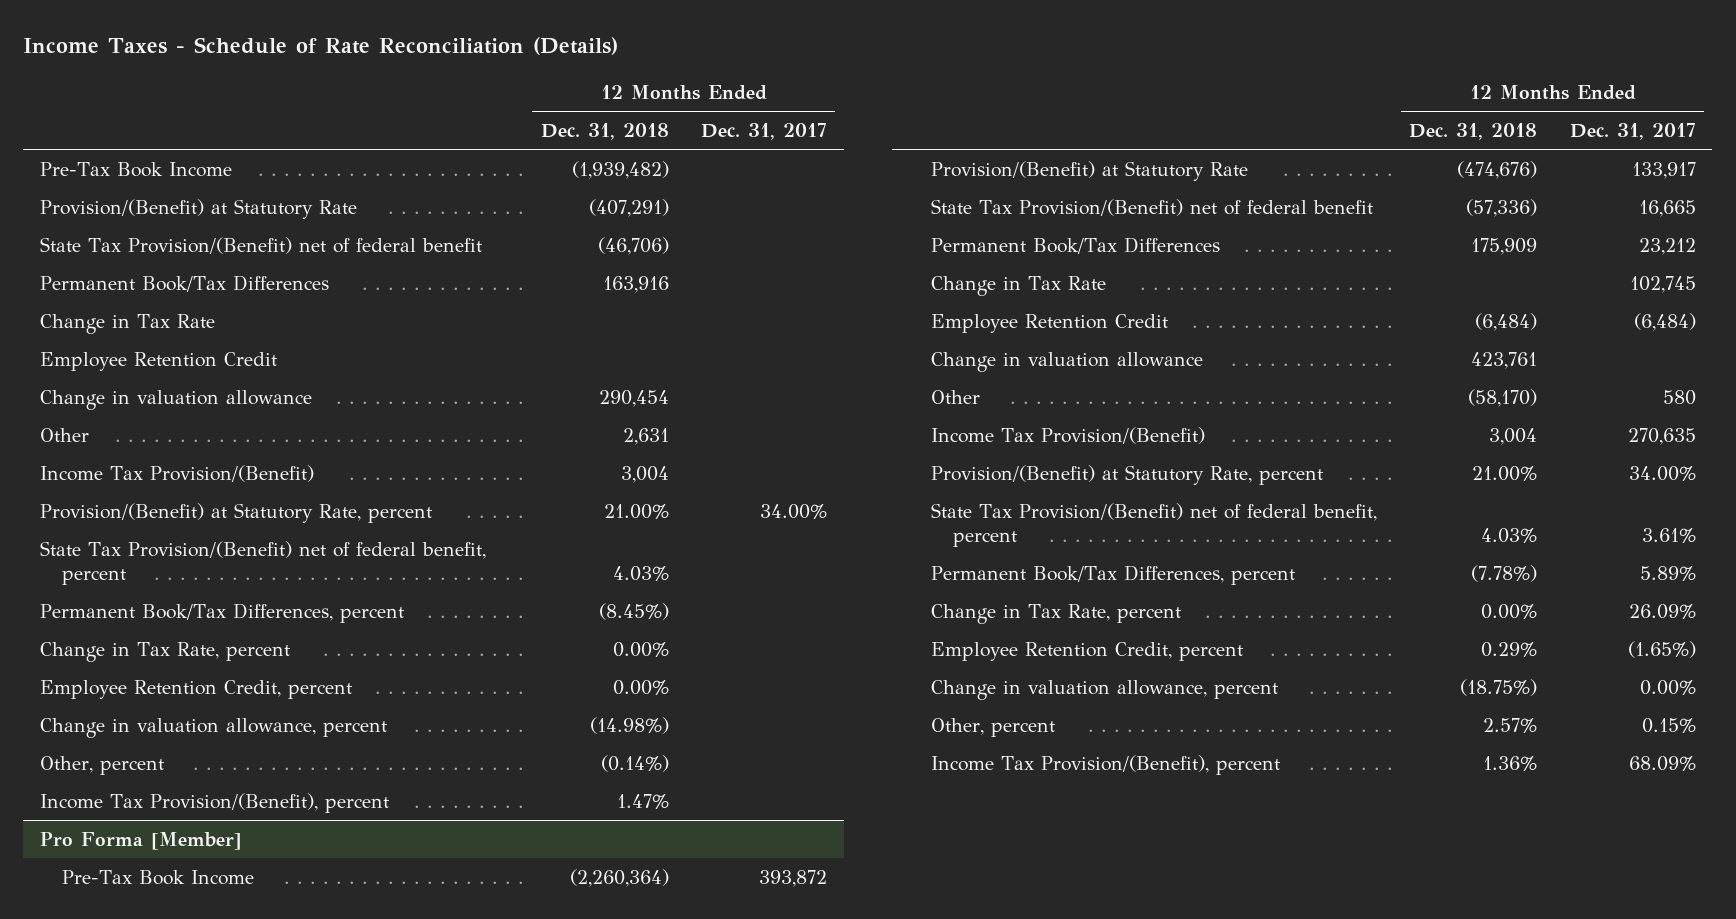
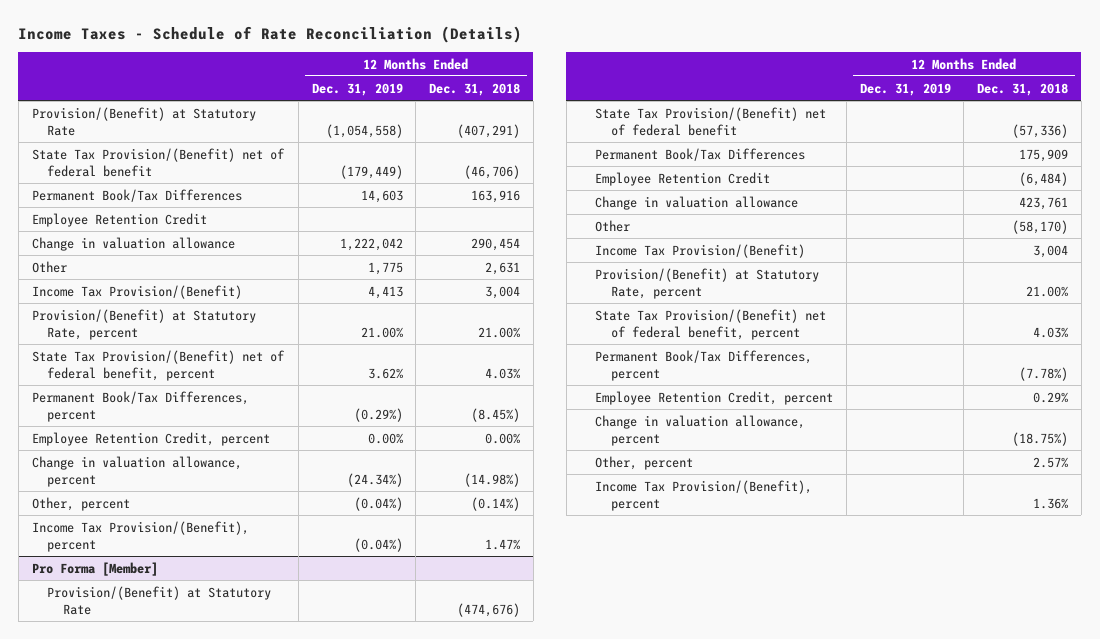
[701,122,828,140] Dec. 31, 2017 -> none
none -> [311,82,403,96] Dec. 31, 2019
[39,161,232,177] Pre-Tax Book Income -> none
[39,313,215,334] Change in Tax Rate -> none
[39,641,290,662] Change in Tax Rate, percent -> none
[62,869,255,885] Pre-Tax Book Income -> none
[930,275,1106,296] Change in Tax Rate -> none
[930,603,1181,624] Change in Tax Rate, percent -> none

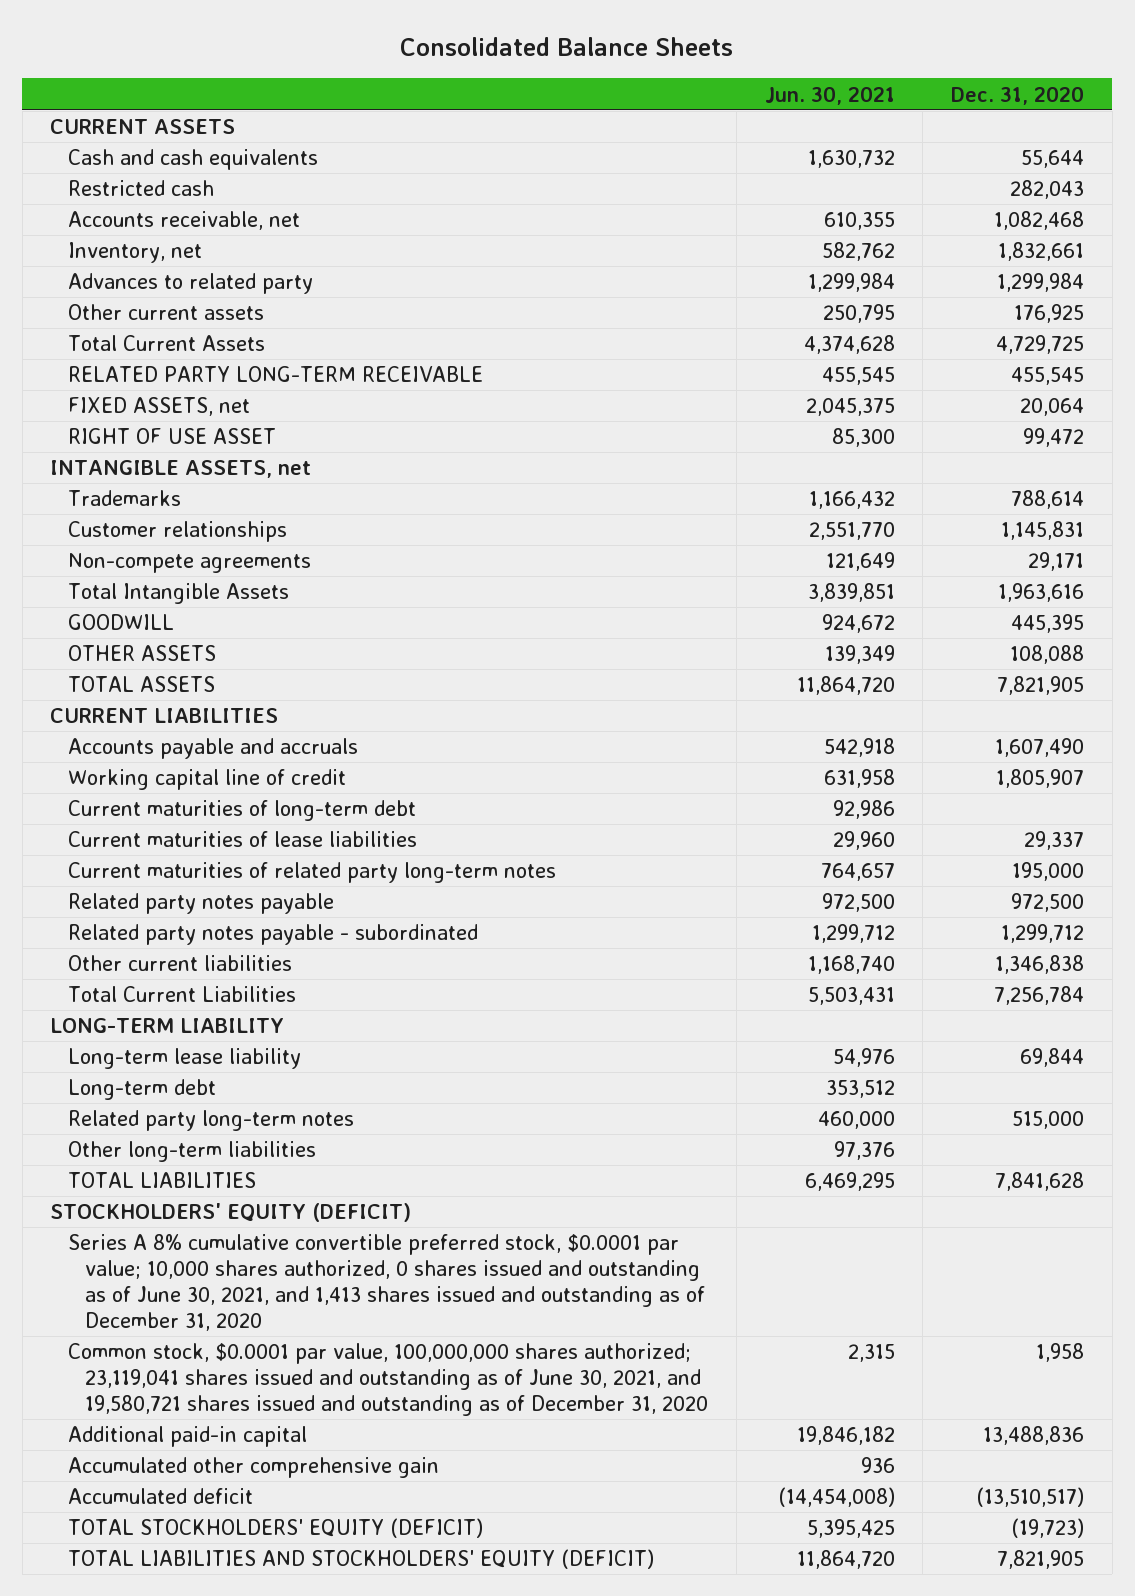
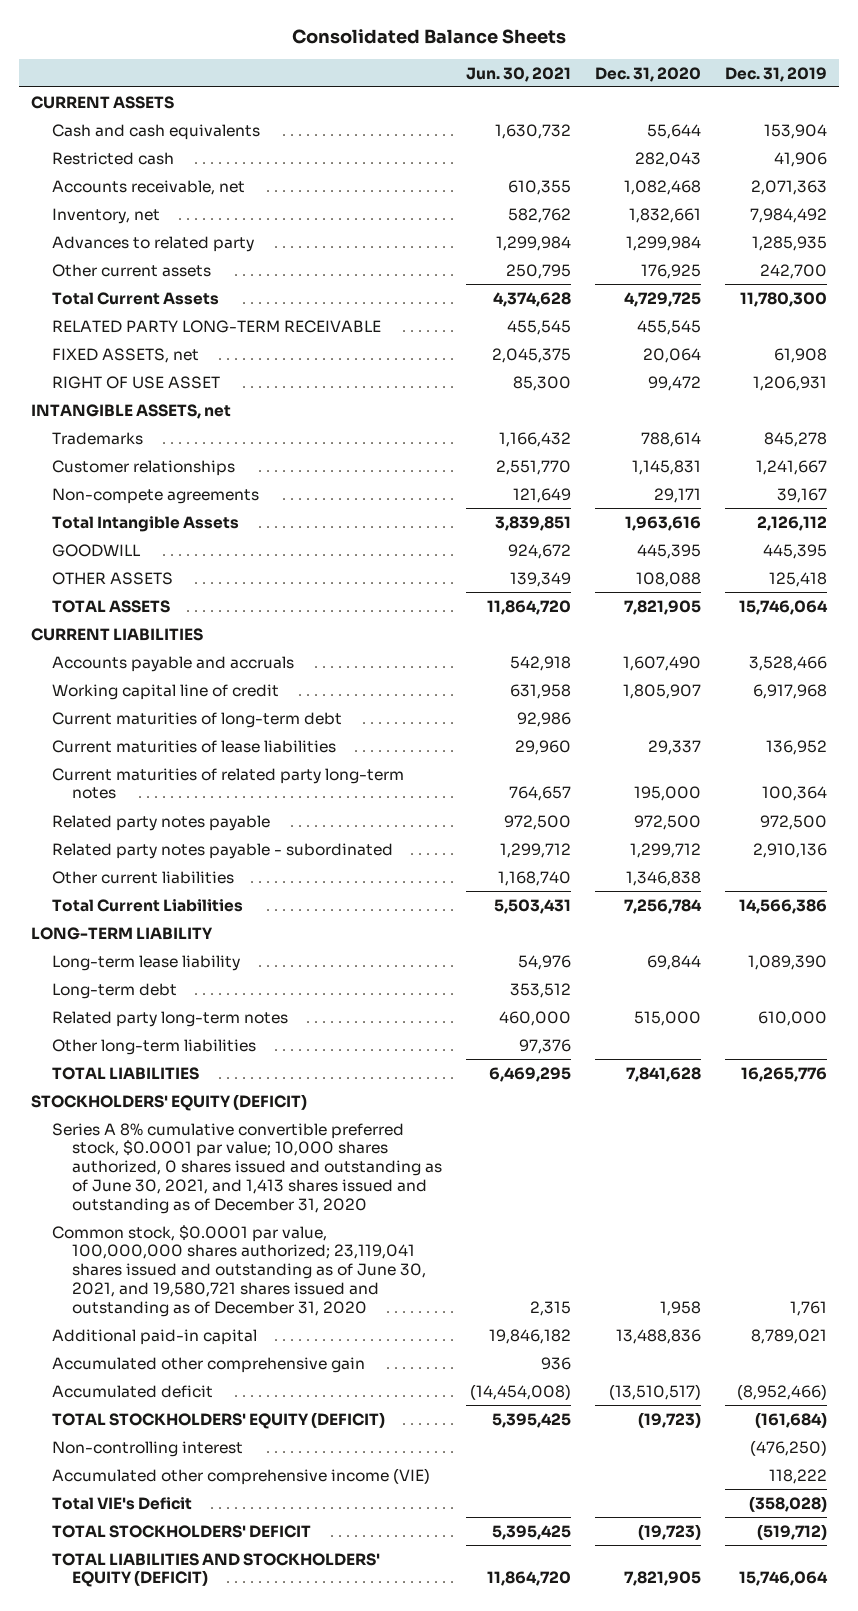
none -> [724,66,827,82] Dec. 31, 2019
none -> [51,1440,243,1457] Non-controlling interest
none -> [51,1467,430,1485] Accumulated other comprehensive income (VIE)
none -> [51,1496,192,1510] Total VIE's Deficit
none -> [51,1524,311,1538] TOTAL STOCKHOLDERS' DEFICIT

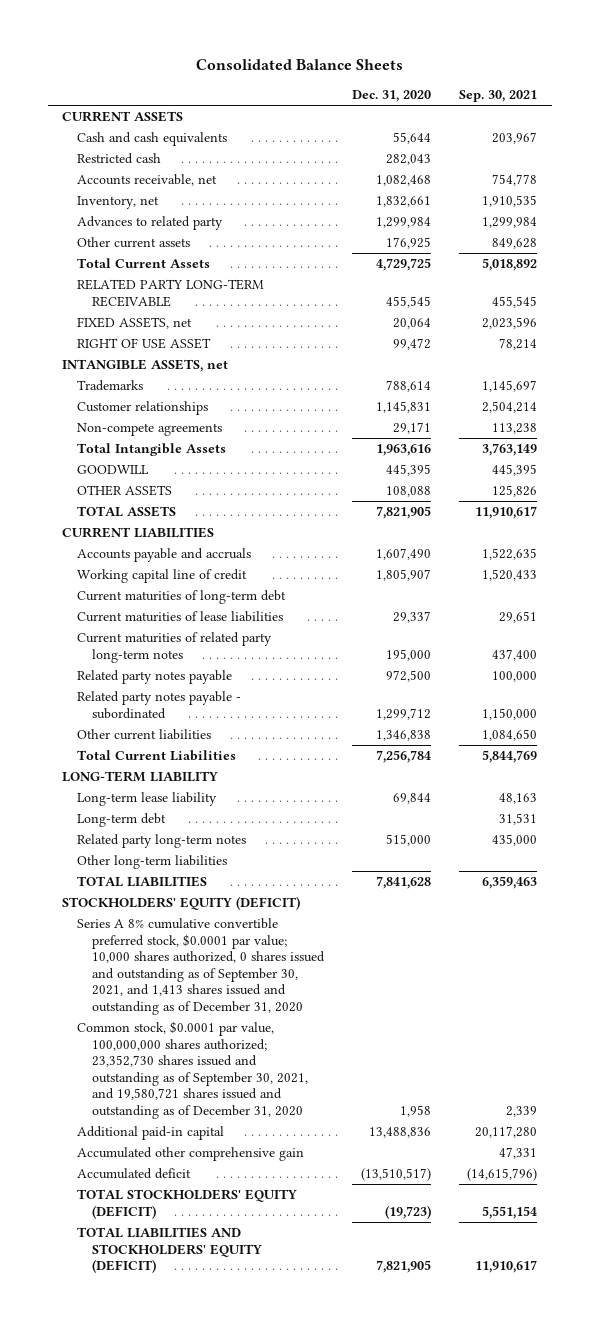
[466,66,572,82] Jun. 30, 2021 -> none
[724,66,827,82] Dec. 31, 2019 -> none
none -> [459,90,538,103] Sep. 30, 2021
[51,1122,443,1214] Series A 8% cumulative convertible preferred stock, $0.0001 par value; 10,000 shares authorized, 0 shares issued and outstanding as of June 30, 2021, and 1,413 shares issued and outstanding as of December 31, 2020 -> [77,918,325,1016] Series A 8% cumulative convertible preferred stock, $0.0001 par value; 10,000 shares authorized, 0 shares issued and outstanding as of September 30, 2021, and 1,413 shares issued and outstanding as of December 31, 2020
[51,1224,427,1317] Common stock, $0.0001 par value, 100,000,000 shares authorized; 23,119,041 shares issued and outstanding as of June 30, 2021, and 19,580,721 shares issued and outstanding as of December 31, 2020 -> [77,1021,308,1120] Common stock, $0.0001 par value, 100,000,000 shares authorized; 23,352,730 shares issued and outstanding as of September 30, 2021, and 19,580,721 shares issued and outstanding as of December 31, 2020
[51,1440,243,1457] Non-controlling interest -> none
[51,1467,430,1485] Accumulated other comprehensive income (VIE) -> none
[51,1496,192,1510] Total VIE's Deficit -> none
[51,1524,311,1538] TOTAL STOCKHOLDERS' DEFICIT -> none

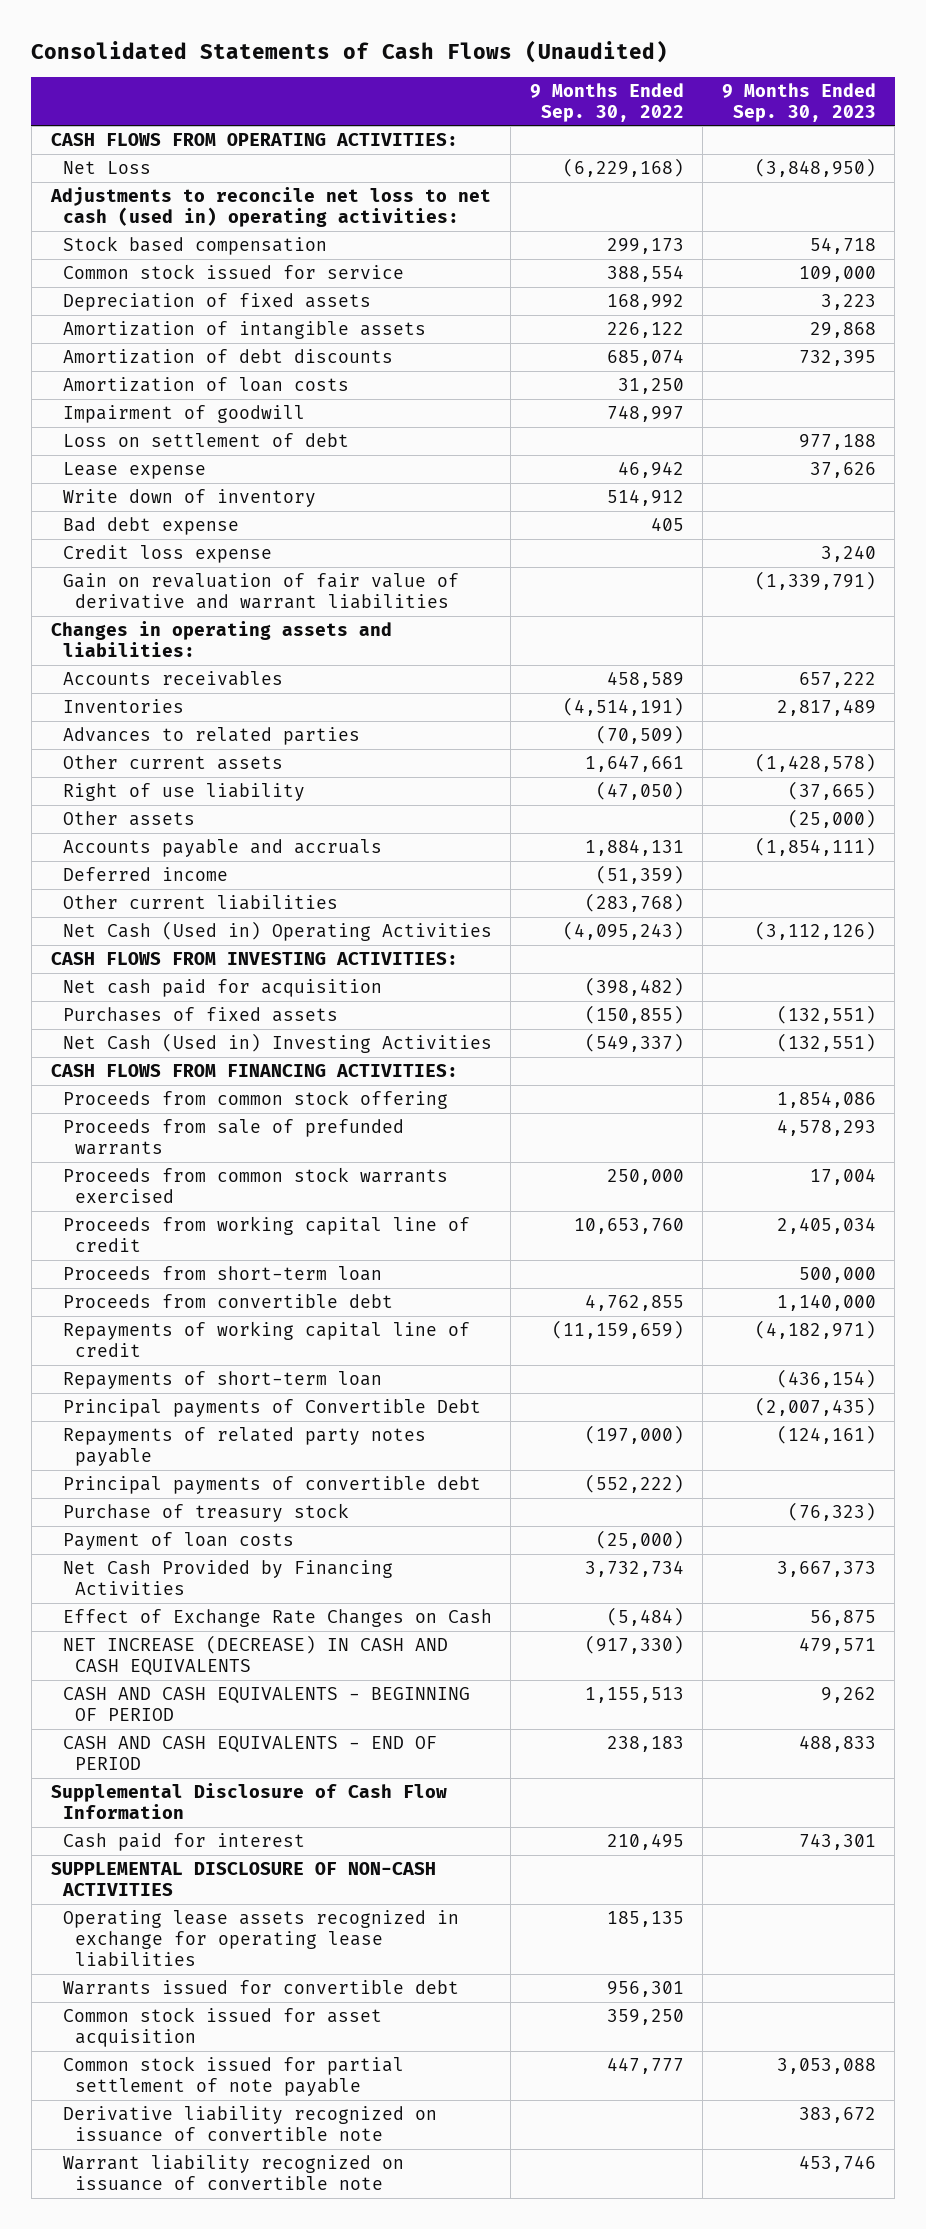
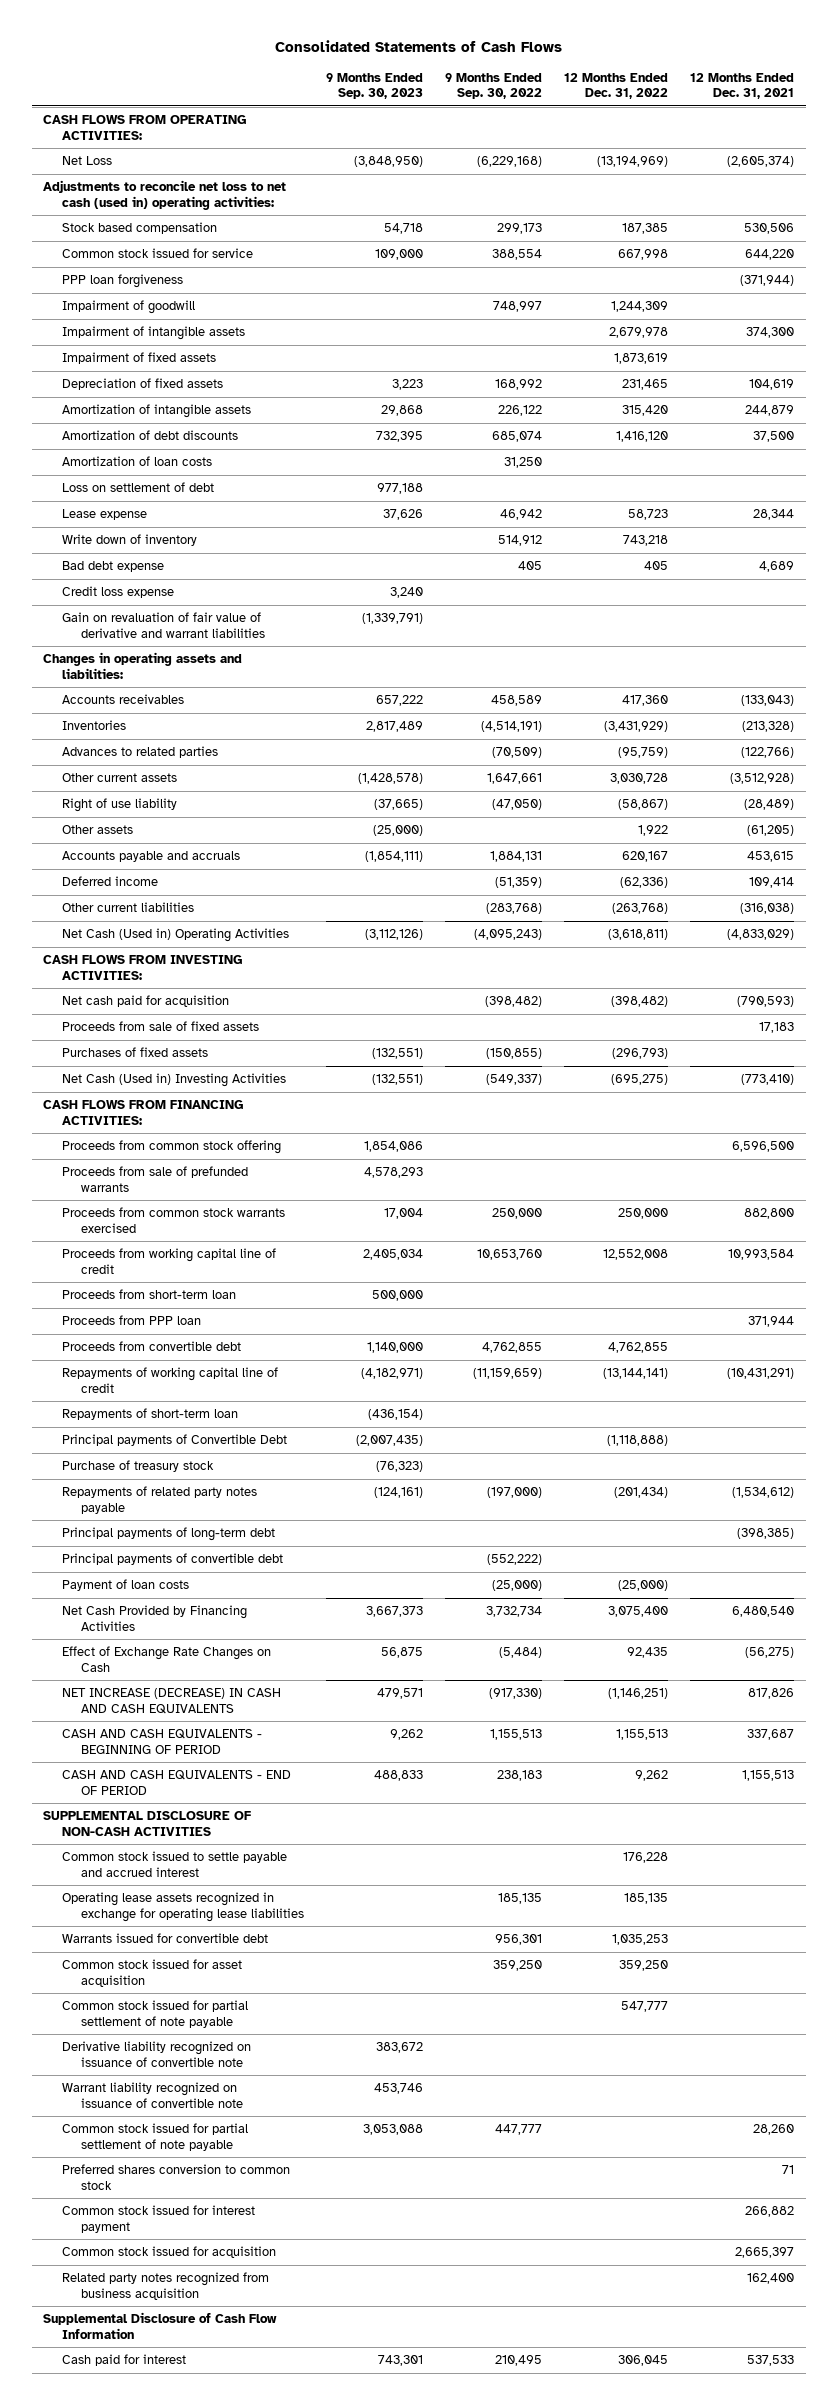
[31,39,669,63] Consolidated Statements of Cash Flows (Unaudited) -> [274,40,562,53] Consolidated Statements of Cash Flows
none -> [564,72,669,100] 12 Months Ended Dec. 31, 2022
none -> [690,72,795,100] 12 Months Ended Dec. 31, 2021
none -> [62,274,184,289] PPP loan forgiveness
[62,405,305,424] Impairment of goodwill -> [62,300,196,315] Impairment of goodwill
none -> [62,326,246,341] Impairment of intangible assets
none -> [62,352,217,365] Impairment of fixed assets
none -> [62,1021,260,1032] Proceeds from sale of fixed assets
none -> [62,1315,202,1326] Proceeds from PPP loan
[62,1503,349,1523] Purchase of treasury stock -> [62,1460,215,1473] Purchase of treasury stock
none -> [62,1527,276,1542] Principal payments of long-term debt
none -> [62,1851,288,1877] Common stock issued to settle payable and accrued interest
none -> [62,2000,249,2028] Common stock issued for partial settlement of note payable
[62,2056,404,2097] Common stock issued for partial settlement of note payable -> [62,2123,249,2151] Common stock issued for partial settlement of note payable
none -> [62,2164,291,2190] Preferred shares conversion to common stock
none -> [62,2205,256,2233] Common stock issued for interest payment
none -> [62,2246,277,2259] Common stock issued for acquisition
none -> [62,2272,270,2300] Related party notes recognized from business acquisition
[50,1783,447,1820] Supplemental Disclosure of Cash Flow Information -> [43,2312,278,2339] Supplemental Disclosure of Cash Flow Information
[62,1833,305,1852] Cash paid for interest -> [62,2354,187,2367] Cash paid for interest

